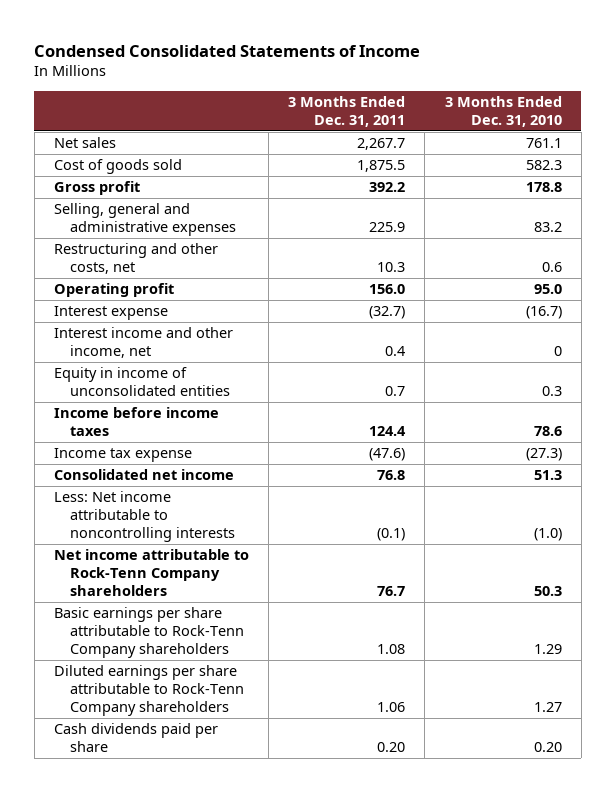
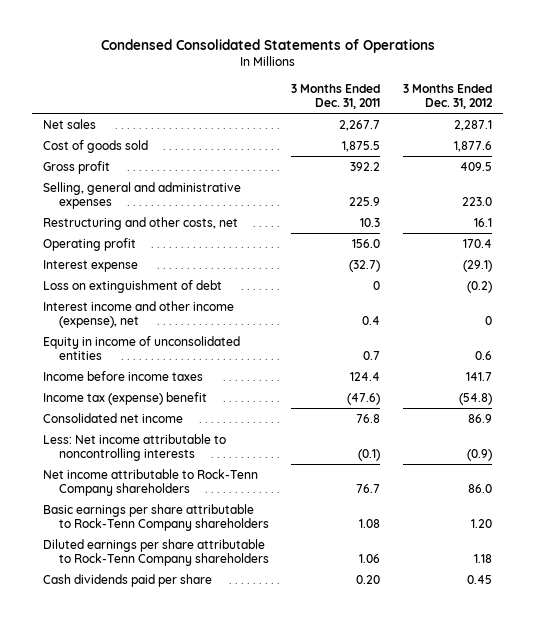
[34,44,421,57] Condensed Consolidated Statements of Income -> [100,39,435,54] Condensed Consolidated Statements of Operations
[444,95,562,127] 3 Months Ended Dec. 31, 2010 -> none
none -> [402,83,493,109] 3 Months Ended Dec. 31, 2012
none -> [43,279,223,293] Loss on extinguishment of debt
[54,327,234,359] Interest income and other income, net -> [43,300,235,328] Interest income and other income (expense), net
[54,448,193,463] Income tax expense -> [43,391,208,405] Income tax (expense) benefit

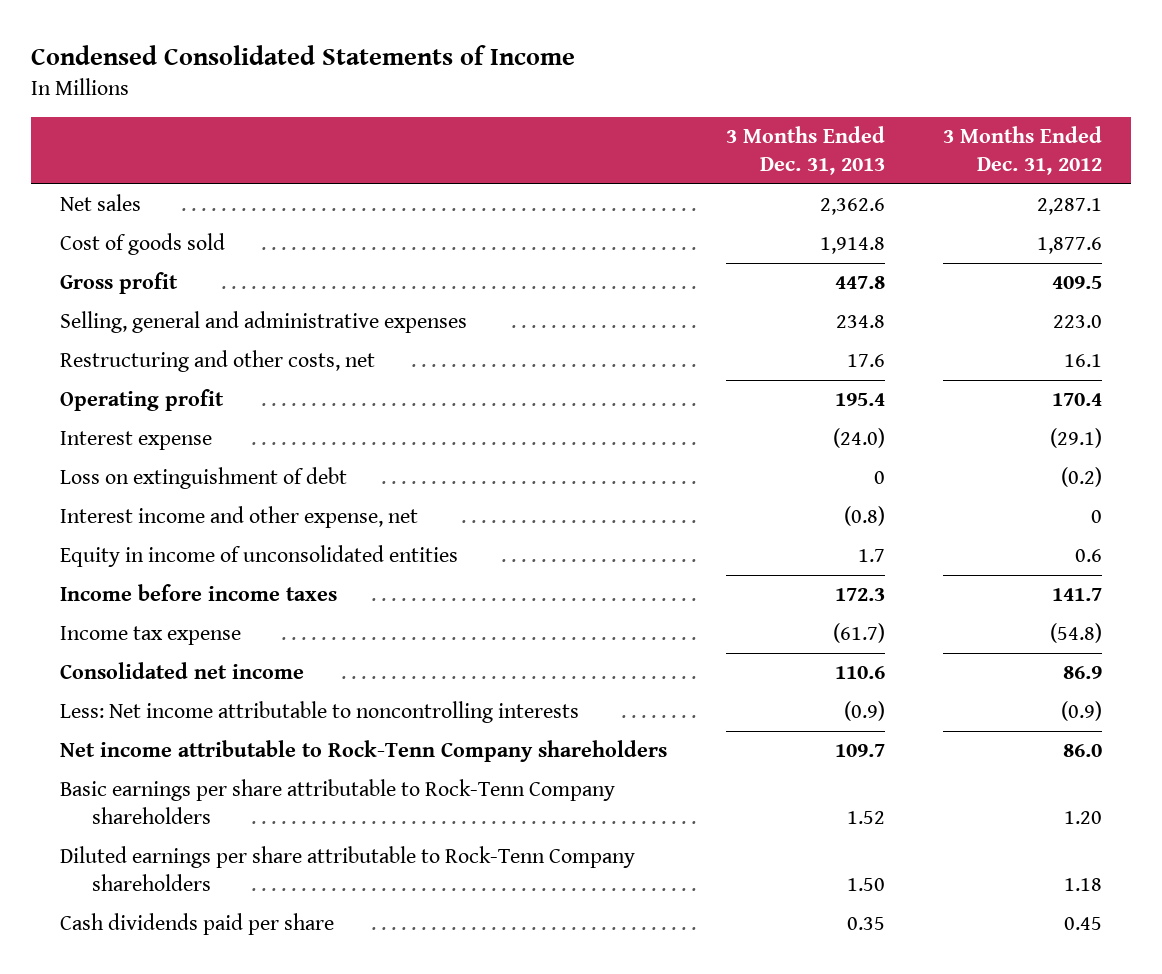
[100,39,435,54] Condensed Consolidated Statements of Operations -> [30,45,575,66] Condensed Consolidated Statements of Income
[291,83,381,109] 3 Months Ended Dec. 31, 2011 -> none
none -> [725,126,885,176] 3 Months Ended Dec. 31, 2013
[43,300,235,328] Interest income and other income (expense), net -> [60,506,419,529] Interest income and other expense, net
[43,391,208,405] Income tax (expense) benefit -> [60,626,242,646] Income tax expense

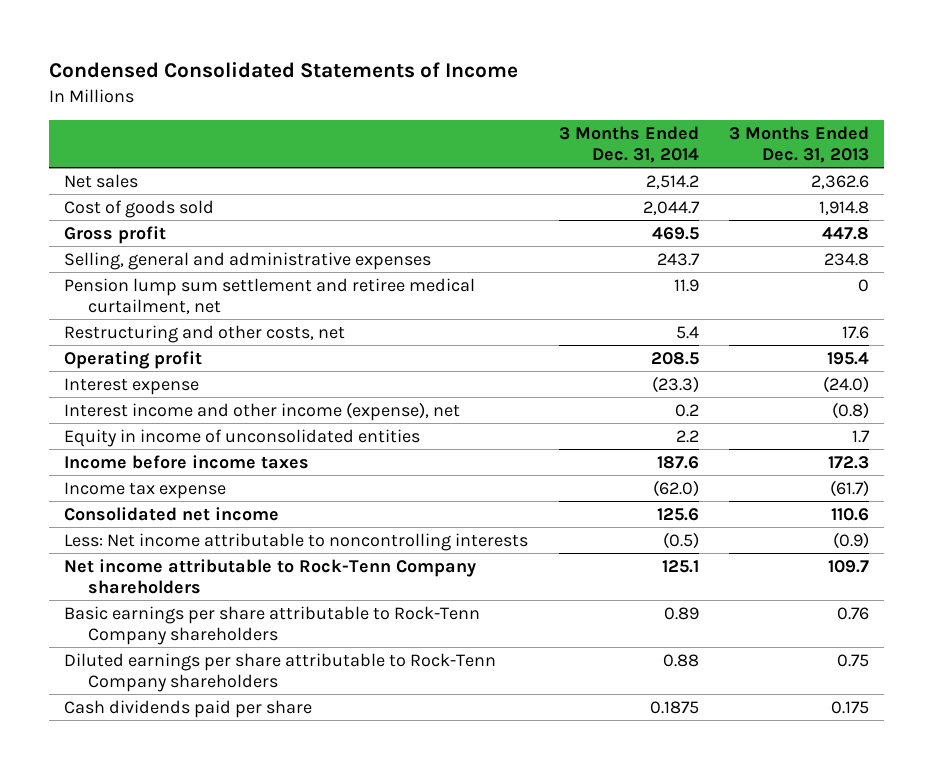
[943,126,1103,176] 3 Months Ended Dec. 31, 2012 -> none
none -> [558,125,699,163] 3 Months Ended Dec. 31, 2014
none -> [64,277,476,314] Pension lump sum settlement and retiree medical curtailment, net
[60,467,348,490] Loss on extinguishment of debt -> none
[60,506,419,529] Interest income and other expense, net -> [64,401,461,421] Interest income and other income (expense), net
[846,811,885,825] 1.52 -> [836,606,869,620] 0.76
[846,878,885,892] 1.50 -> [836,653,869,667] 0.75
[846,917,885,931] 0.35 -> [830,700,869,714] 0.175

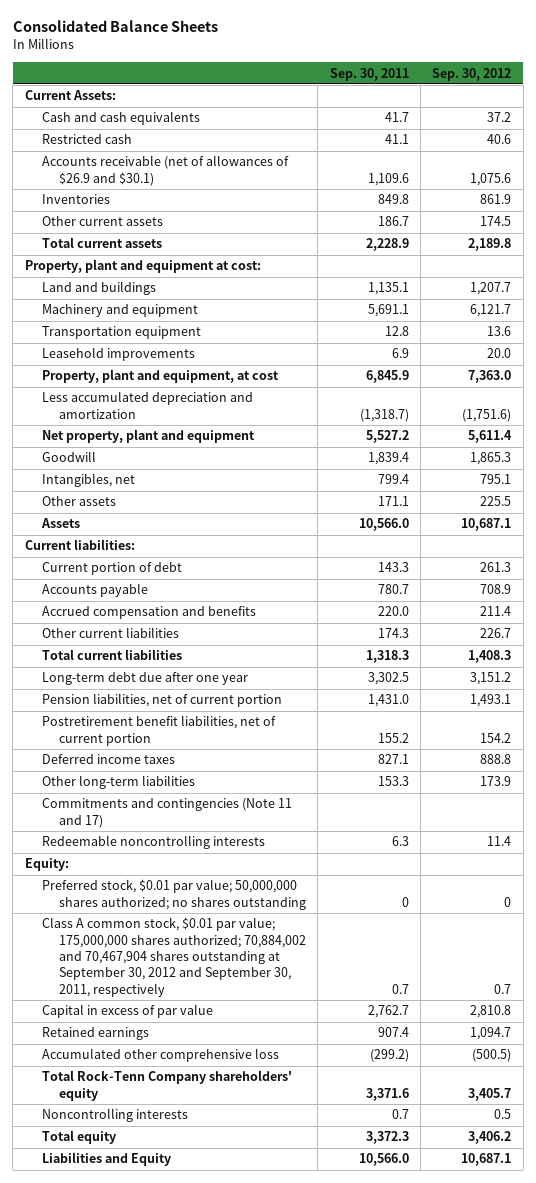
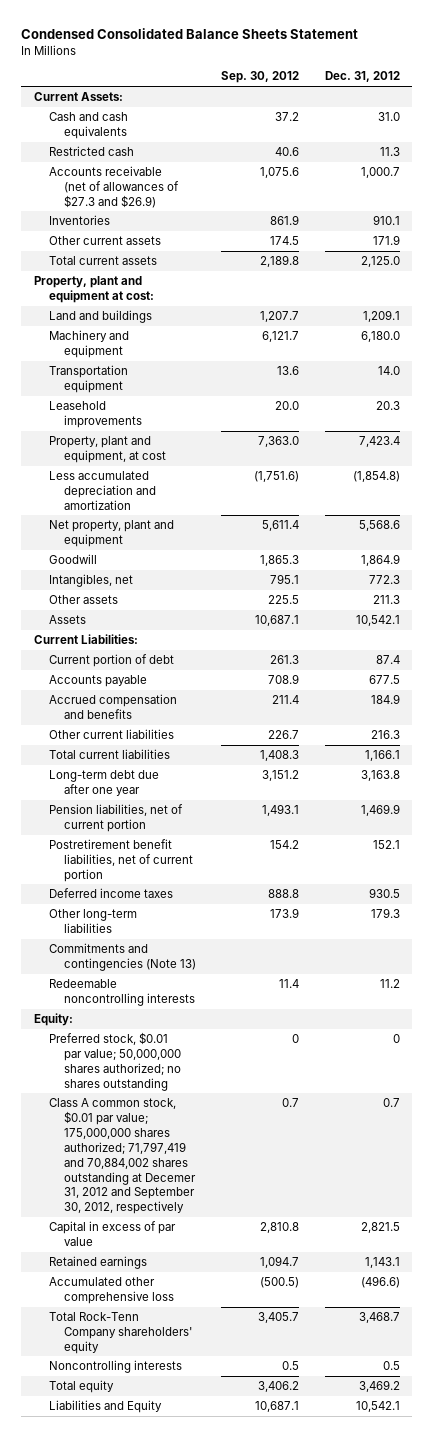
[12,20,218,33] Consolidated Balance Sheets -> [21,28,359,40] Condensed Consolidated Balance Sheets Statement
[329,67,409,81] Sep. 30, 2011 -> none
none -> [324,71,400,83] Dec. 31, 2012
[41,155,289,186] Accounts receivable (net of allowances of $26.9 and $30.1) -> [48,166,179,208] Accounts receivable (net of allowances of $27.3 and $26.9)
[24,539,135,551] Current liabilities: -> [34,634,139,645] Current Liabilities:
[41,798,292,828] Commitments and contingencies (Note 11 and 17) -> [48,943,196,971] Commitments and contingencies (Note 13)
[41,917,306,997] Class A common stock, $0.01 par value; 175,000,000 shares authorized; 70,884,002 and 70,467,904 shares outstanding at September 30, 2012 and September 30, 2011, respectively -> [48,1098,196,1215] Class A common stock, $0.01 par value; 175,000,000 shares authorized; 71,797,419 and 70,884,002 shares outstanding at Decemer 31, 2012 and September 30, 2012, respectively

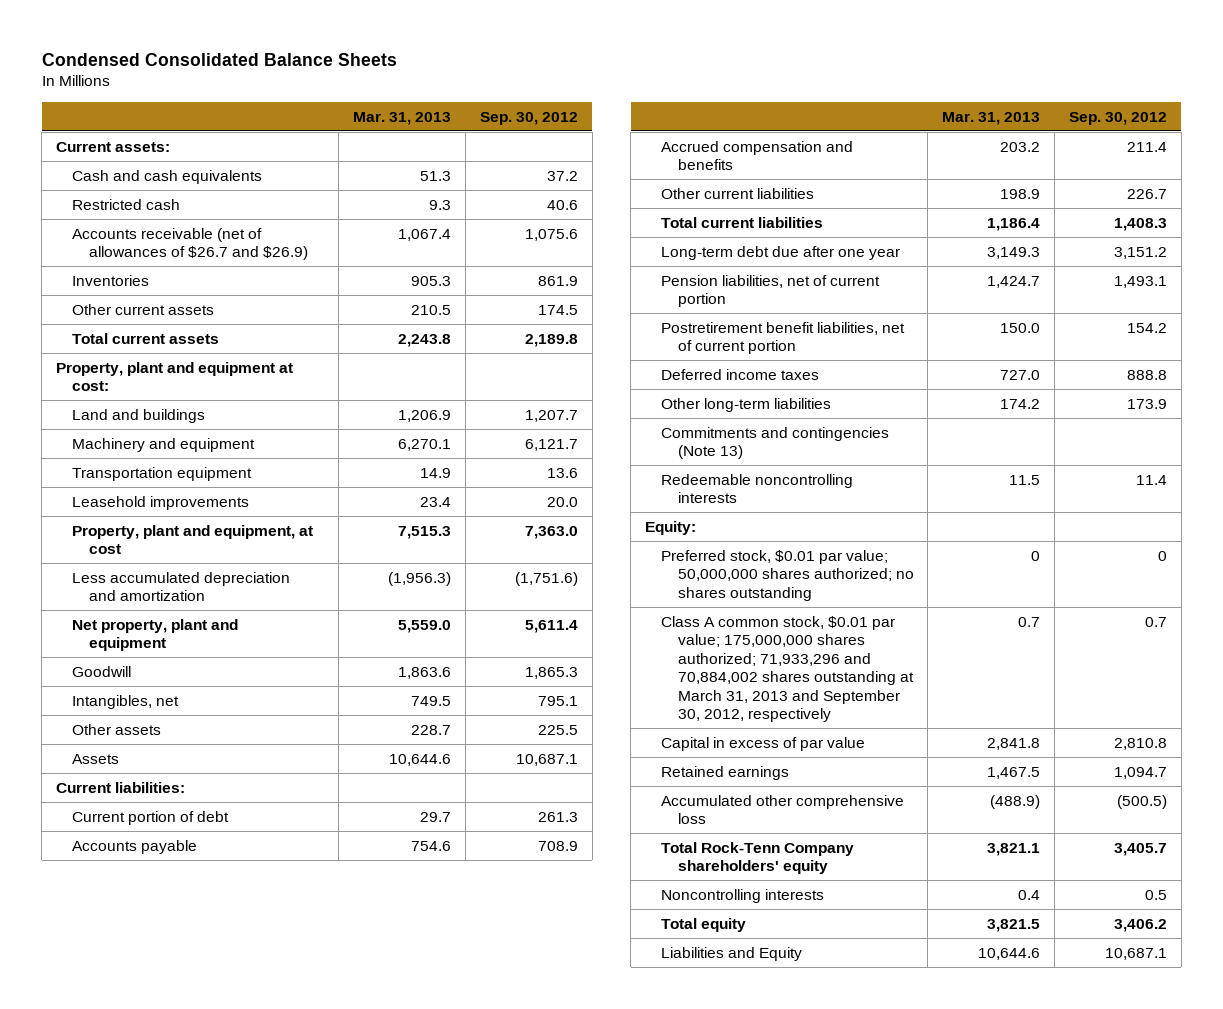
[21,28,359,40] Condensed Consolidated Balance Sheets Statement -> [41,52,397,66] Condensed Consolidated Balance Sheets
[324,71,400,83] Dec. 31, 2012 -> none
none -> [353,111,452,125] Mar. 31, 2013
[34,92,124,102] Current Assets: -> [56,141,171,152] Current assets:
[48,166,179,208] Accounts receivable (net of allowances of $27.3 and $26.9) -> [72,227,308,261] Accounts receivable (net of allowances of $26.7 and $26.9)
[34,634,139,645] Current Liabilities: -> [56,781,186,793] Current liabilities:
[48,1098,196,1215] Class A common stock, $0.01 par value; 175,000,000 shares authorized; 71,797,419 and 70,884,002 shares outstanding at Decemer 31, 2012 and September 30, 2012, respectively -> [661,615,914,723] Class A common stock, $0.01 par value; 175,000,000 shares authorized; 71,933,296 and 70,884,002 shares outstanding at March 31, 2013 and September 30, 2012, respectively

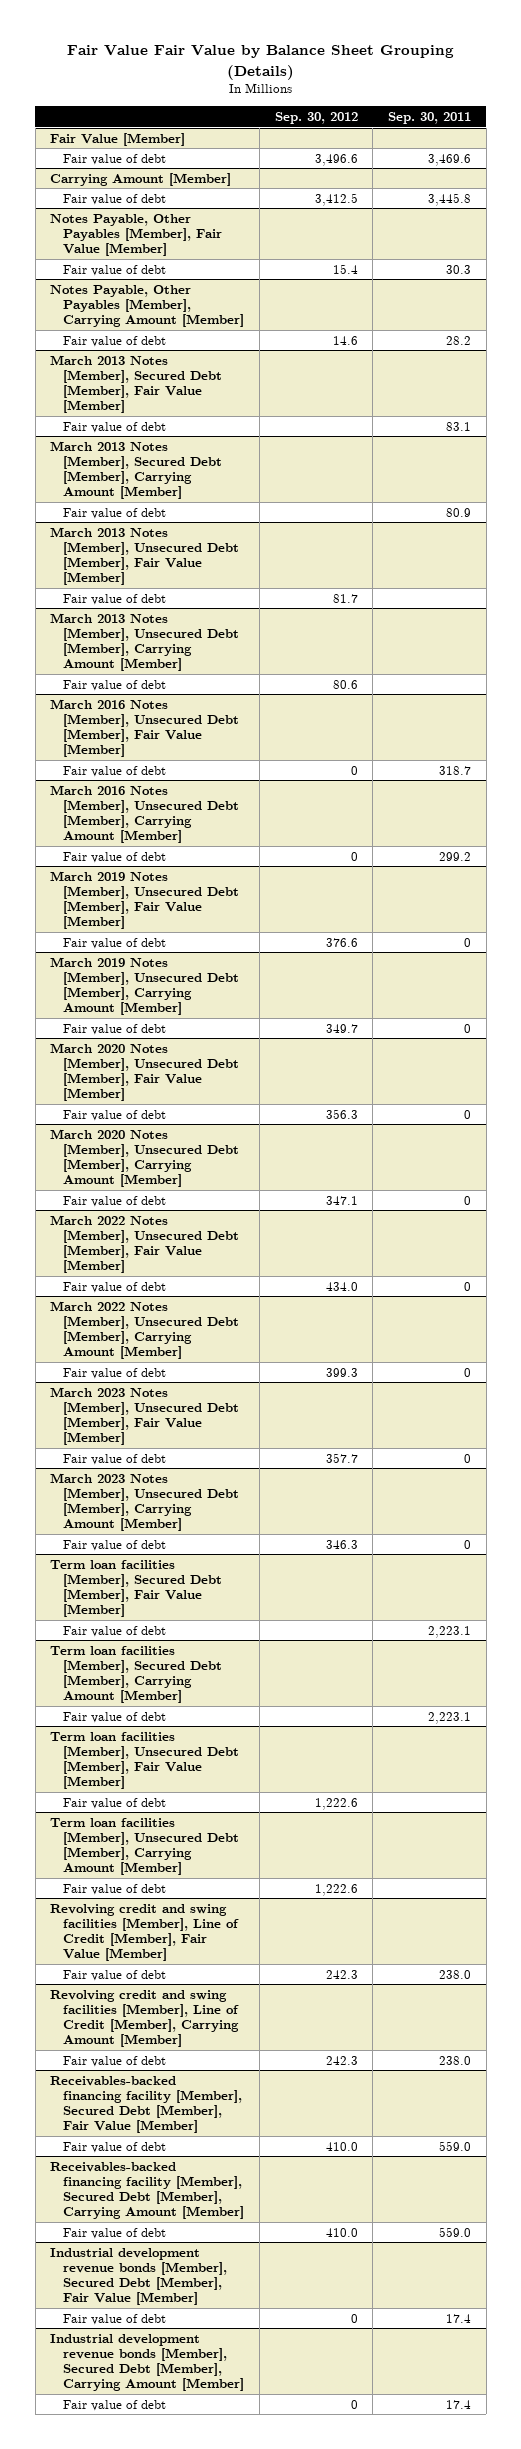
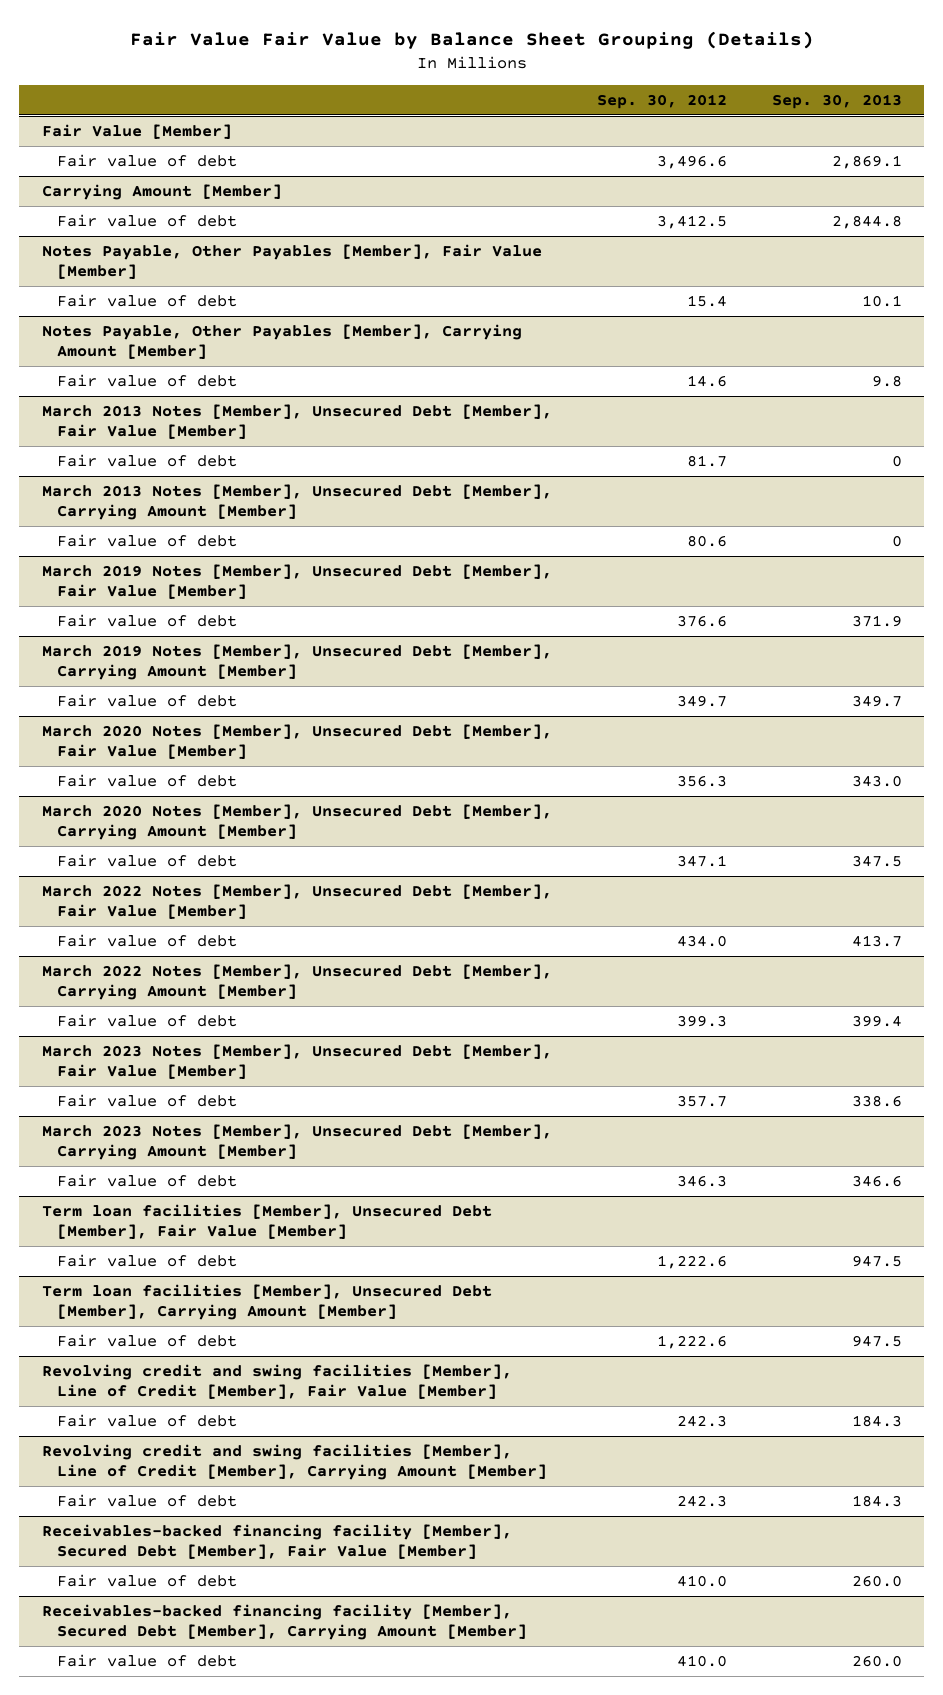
[388,111,472,124] Sep. 30, 2011 -> none
none -> [771,93,902,109] Sep. 30, 2013
[50,354,223,414] March 2013 Notes [Member], Secured Debt [Member], Fair Value [Member] -> none
[63,421,167,433] Fair value of debt -> none
[50,440,223,500] March 2013 Notes [Member], Secured Debt [Member], Carrying Amount [Member] -> none
[63,507,167,519] Fair value of debt -> none
[50,698,240,758] March 2016 Notes [Member], Unsecured Debt [Member], Fair Value [Member] -> none
[63,765,167,777] Fair value of debt -> none
[50,784,240,844] March 2016 Notes [Member], Unsecured Debt [Member], Carrying Amount [Member] -> none
[63,851,167,863] Fair value of debt -> none
[50,1559,223,1618] Term loan facilities [Member], Secured Debt [Member], Fair Value [Member] -> none
[63,1625,167,1637] Fair value of debt -> none
[50,1645,223,1704] Term loan facilities [Member], Secured Debt [Member], Carrying Amount [Member] -> none
[63,1711,167,1723] Fair value of debt -> none
[50,2247,228,2306] Industrial development revenue bonds [Member], Secured Debt [Member], Fair Value [Member] -> none
[63,2313,167,2325] Fair value of debt -> none
[50,2333,245,2392] Industrial development revenue bonds [Member], Secured Debt [Member], Carrying Amount [Member] -> none
[63,2399,167,2411] Fair value of debt -> none

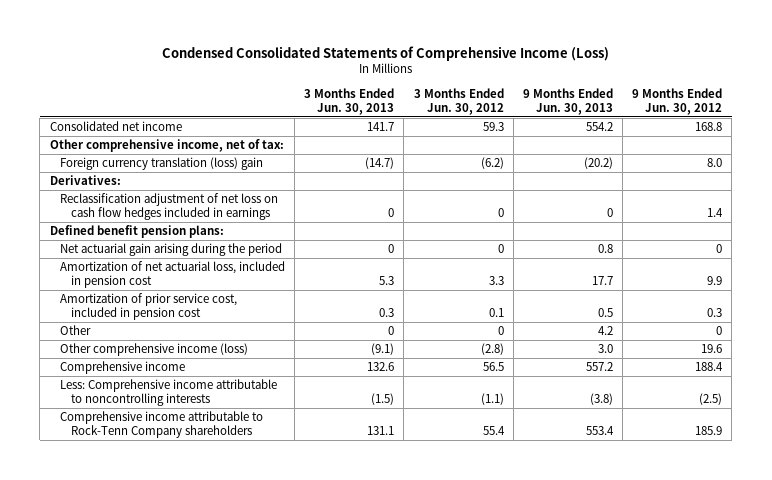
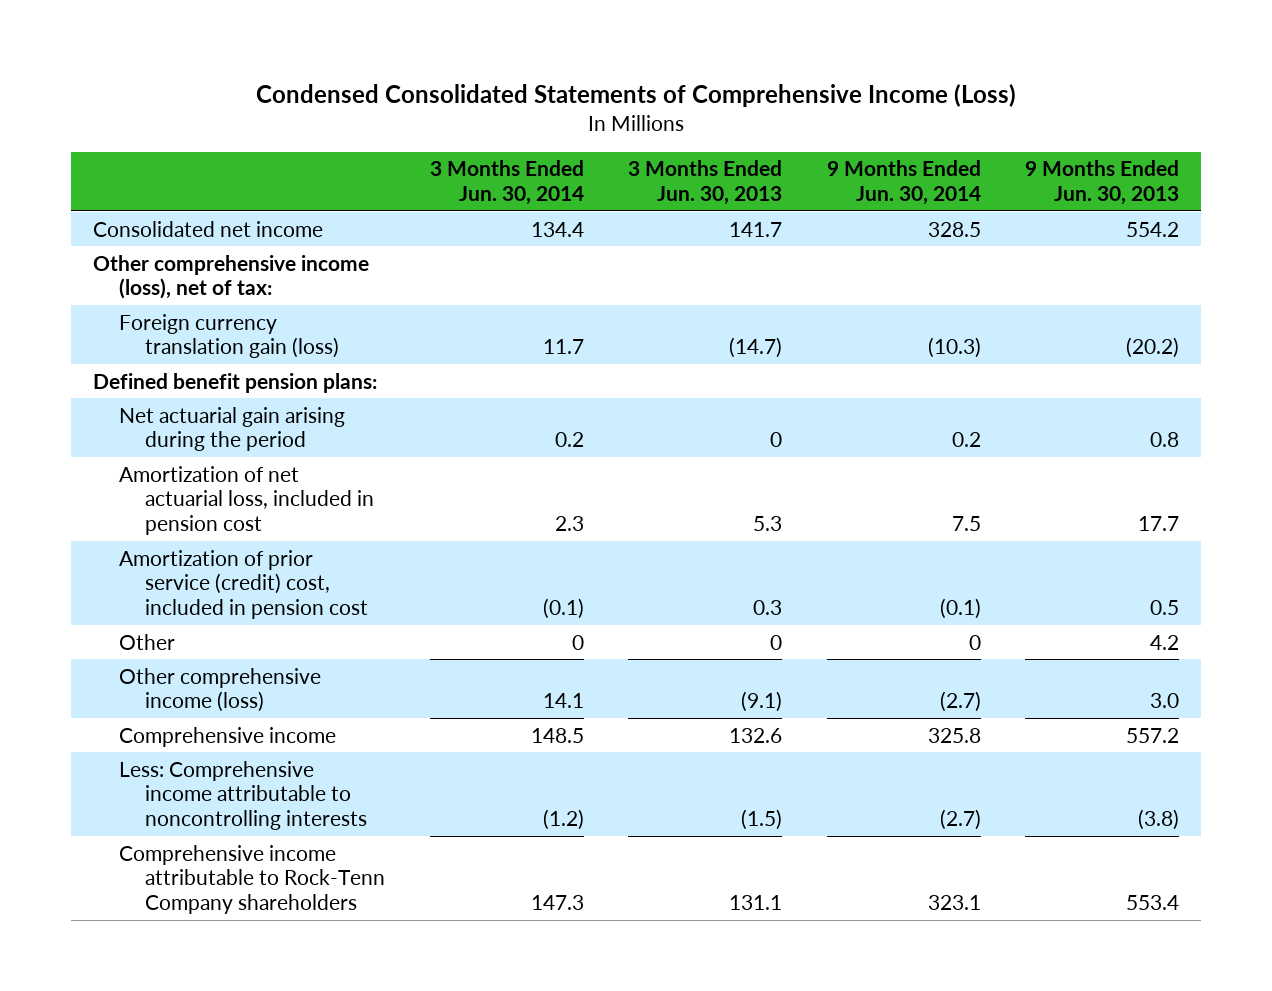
[413,87,504,115] 3 Months Ended Jun. 30, 2012 -> none
[632,87,723,115] 9 Months Ended Jun. 30, 2012 -> none
none -> [429,160,584,206] 3 Months Ended Jun. 30, 2014
none -> [826,160,981,206] 9 Months Ended Jun. 30, 2014
[49,175,121,186] Derivatives: -> none
[60,193,279,221] Reclassification adjustment of net loss on cash flow hedges included in earnings -> none
[49,139,284,153] Other comprehensive income, net of tax: -> [93,254,370,300] Other comprehensive income (loss), net of tax:
[60,157,264,171] Foreign currency translation (loss) gain -> [119,313,340,359] Foreign currency translation gain (loss)
[60,293,238,321] Amortization of prior service cost, included in pension cost -> [119,549,369,620] Amortization of prior service (credit) cost, included in pension cost

